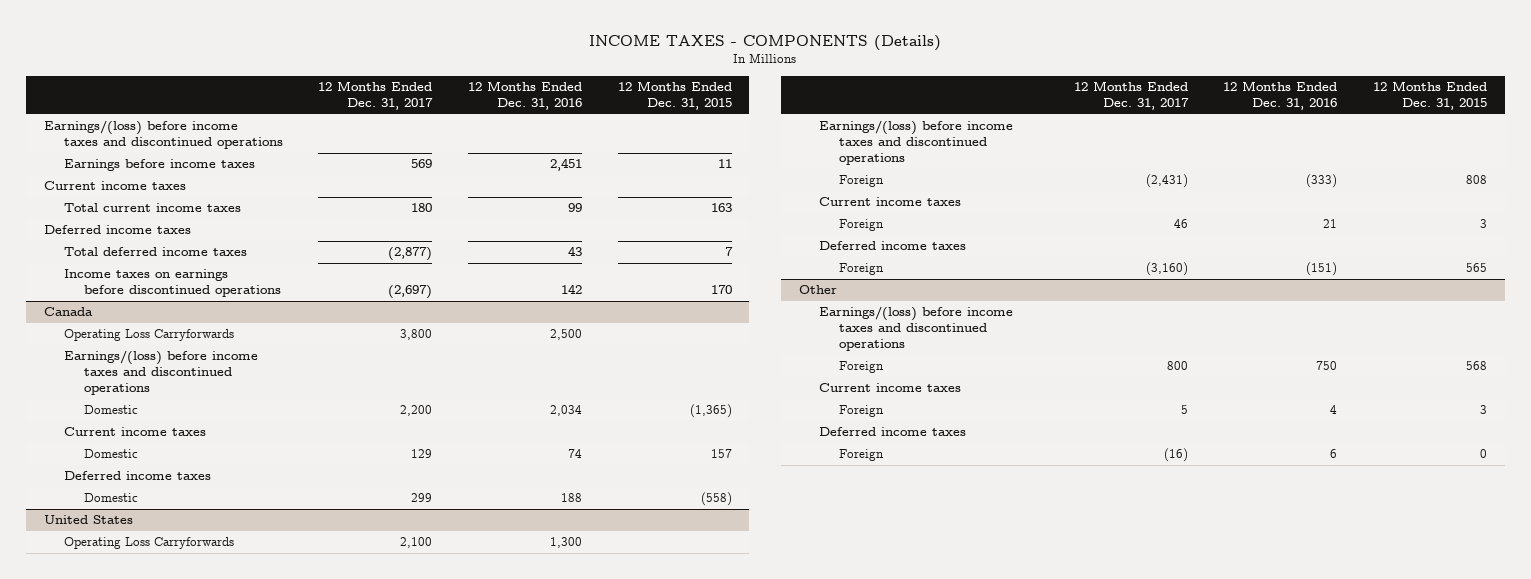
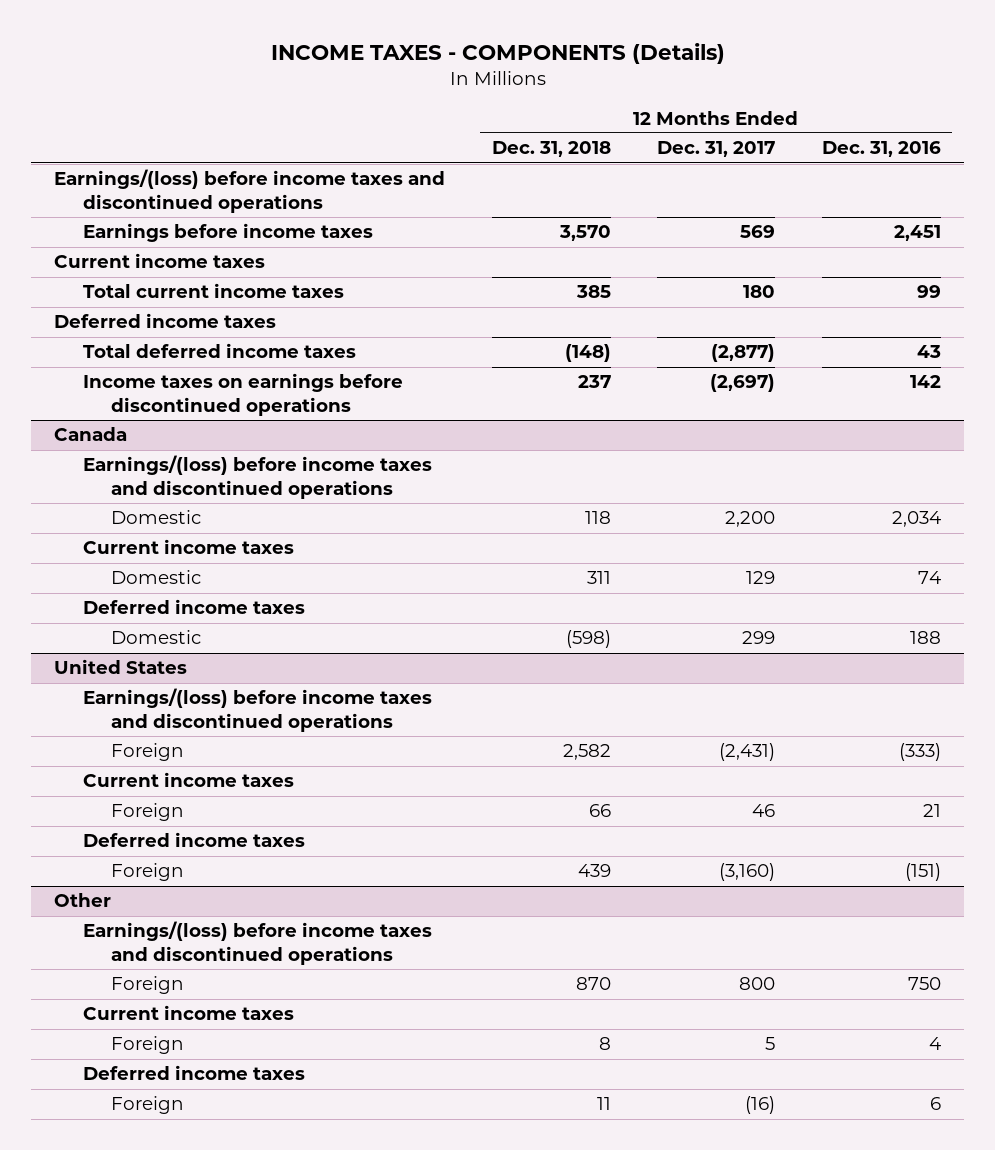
[617,81,732,111] 12 Months Ended Dec. 31, 2015 -> none
none -> [491,141,611,158] Dec. 31, 2018
[63,329,234,342] Operating Loss Carryforwards -> none
[63,537,234,550] Operating Loss Carryforwards -> none

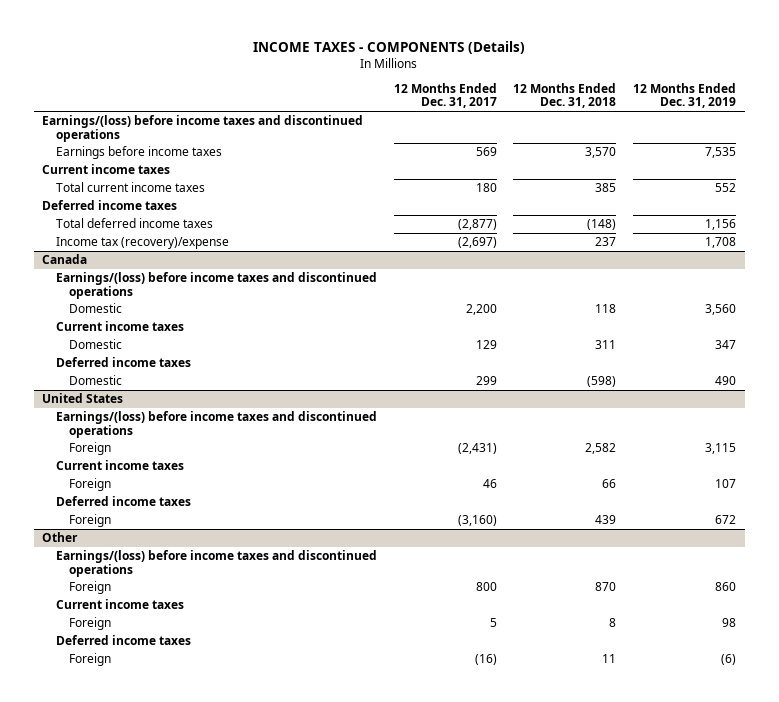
[821,141,941,158] Dec. 31, 2016 -> none
none -> [633,82,737,109] 12 Months Ended Dec. 31, 2019
[82,373,403,416] Income taxes on earnings before discontinued operations -> [55,237,229,250] Income tax (recovery)/expense

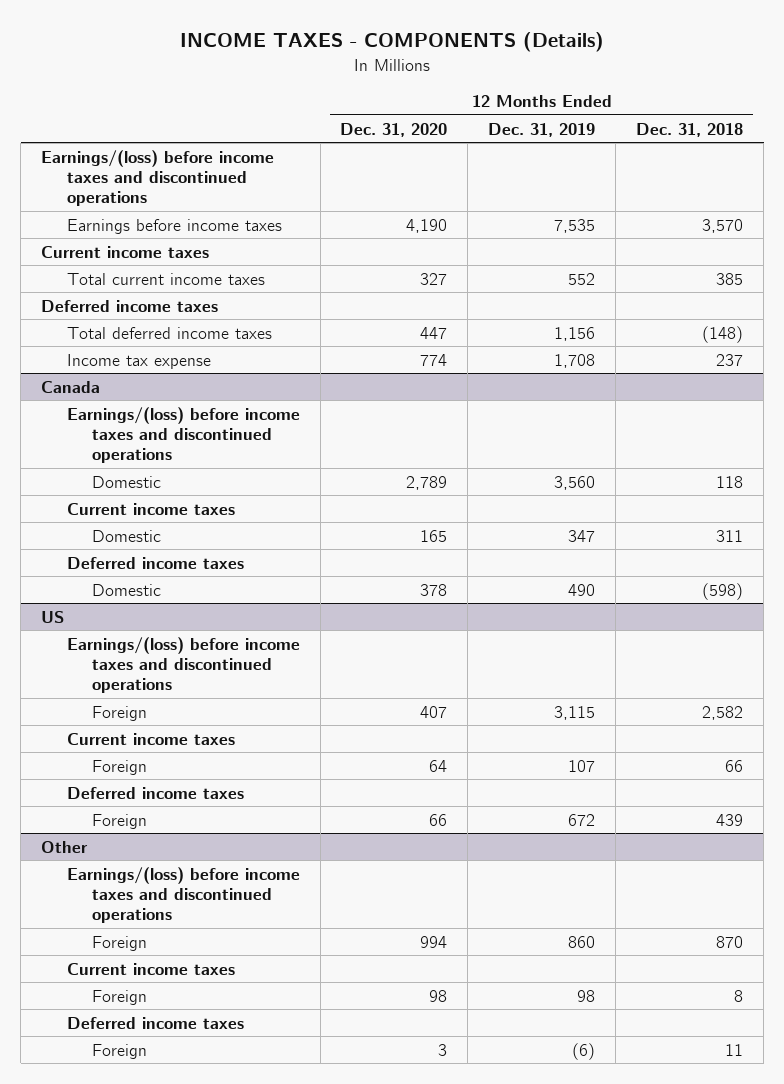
[393,82,497,109] 12 Months Ended Dec. 31, 2017 -> none
none -> [340,122,448,137] Dec. 31, 2020
[55,237,229,250] Income tax (recovery)/expense -> [66,353,211,369] Income tax expense
[42,393,124,404] United States -> [40,610,64,623] US

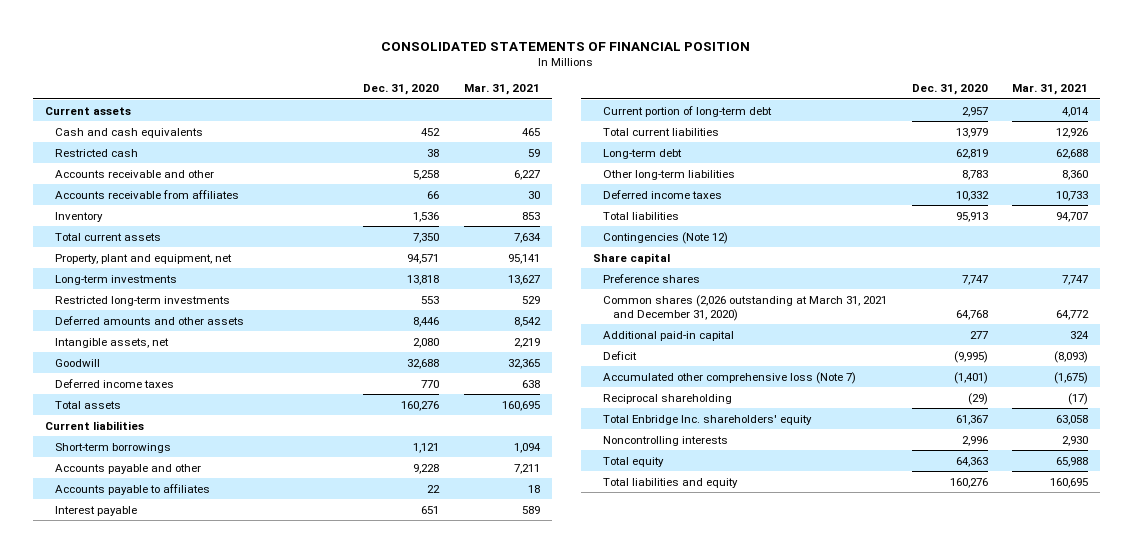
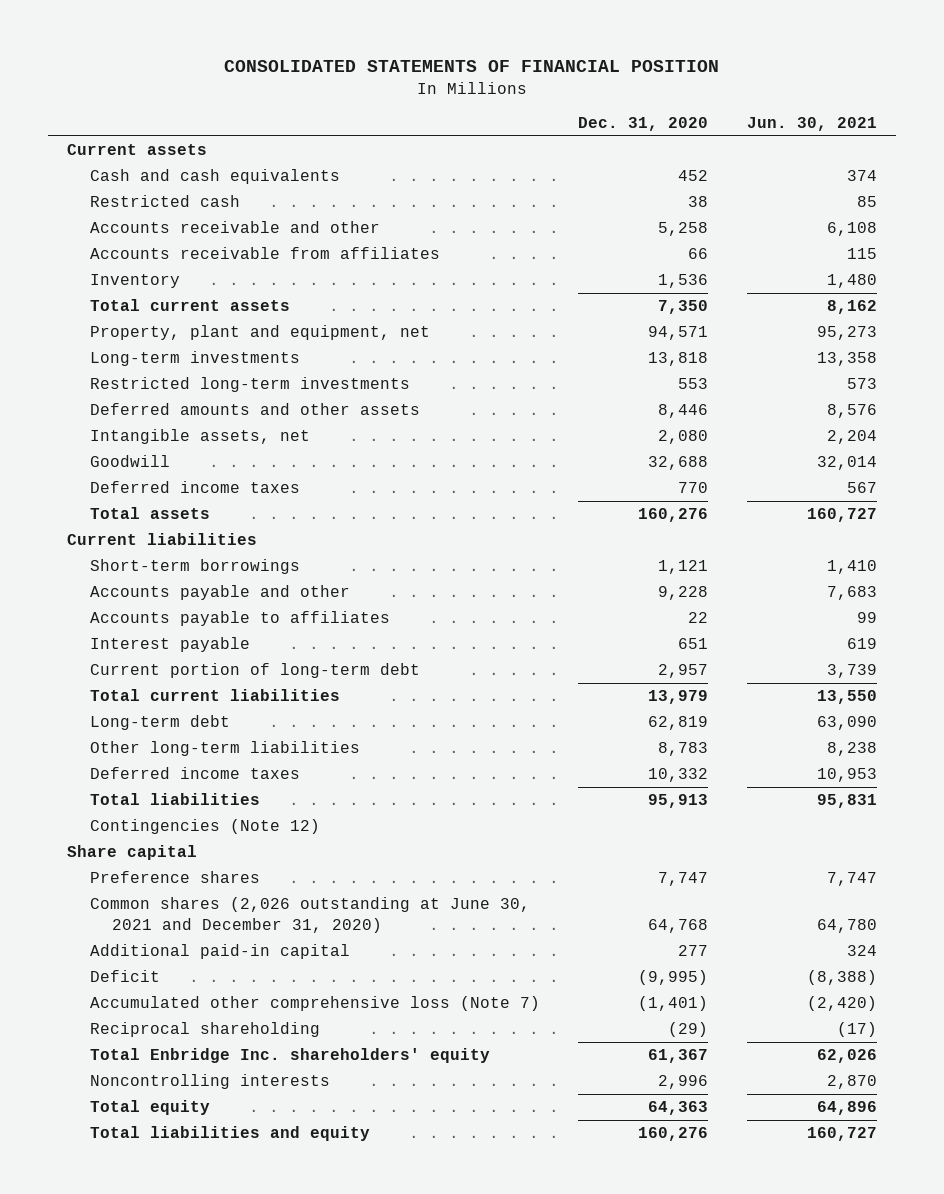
[463,84,540,96] Mar. 31, 2021 -> none
none -> [746,116,877,131] Jun. 30, 2021
[603,294,888,321] Common shares (2,026 outstanding at March 31, 2021 and December 31, 2020) -> [89,897,530,933] Common shares (2,026 outstanding at June 30, 2021 and December 31, 2020)

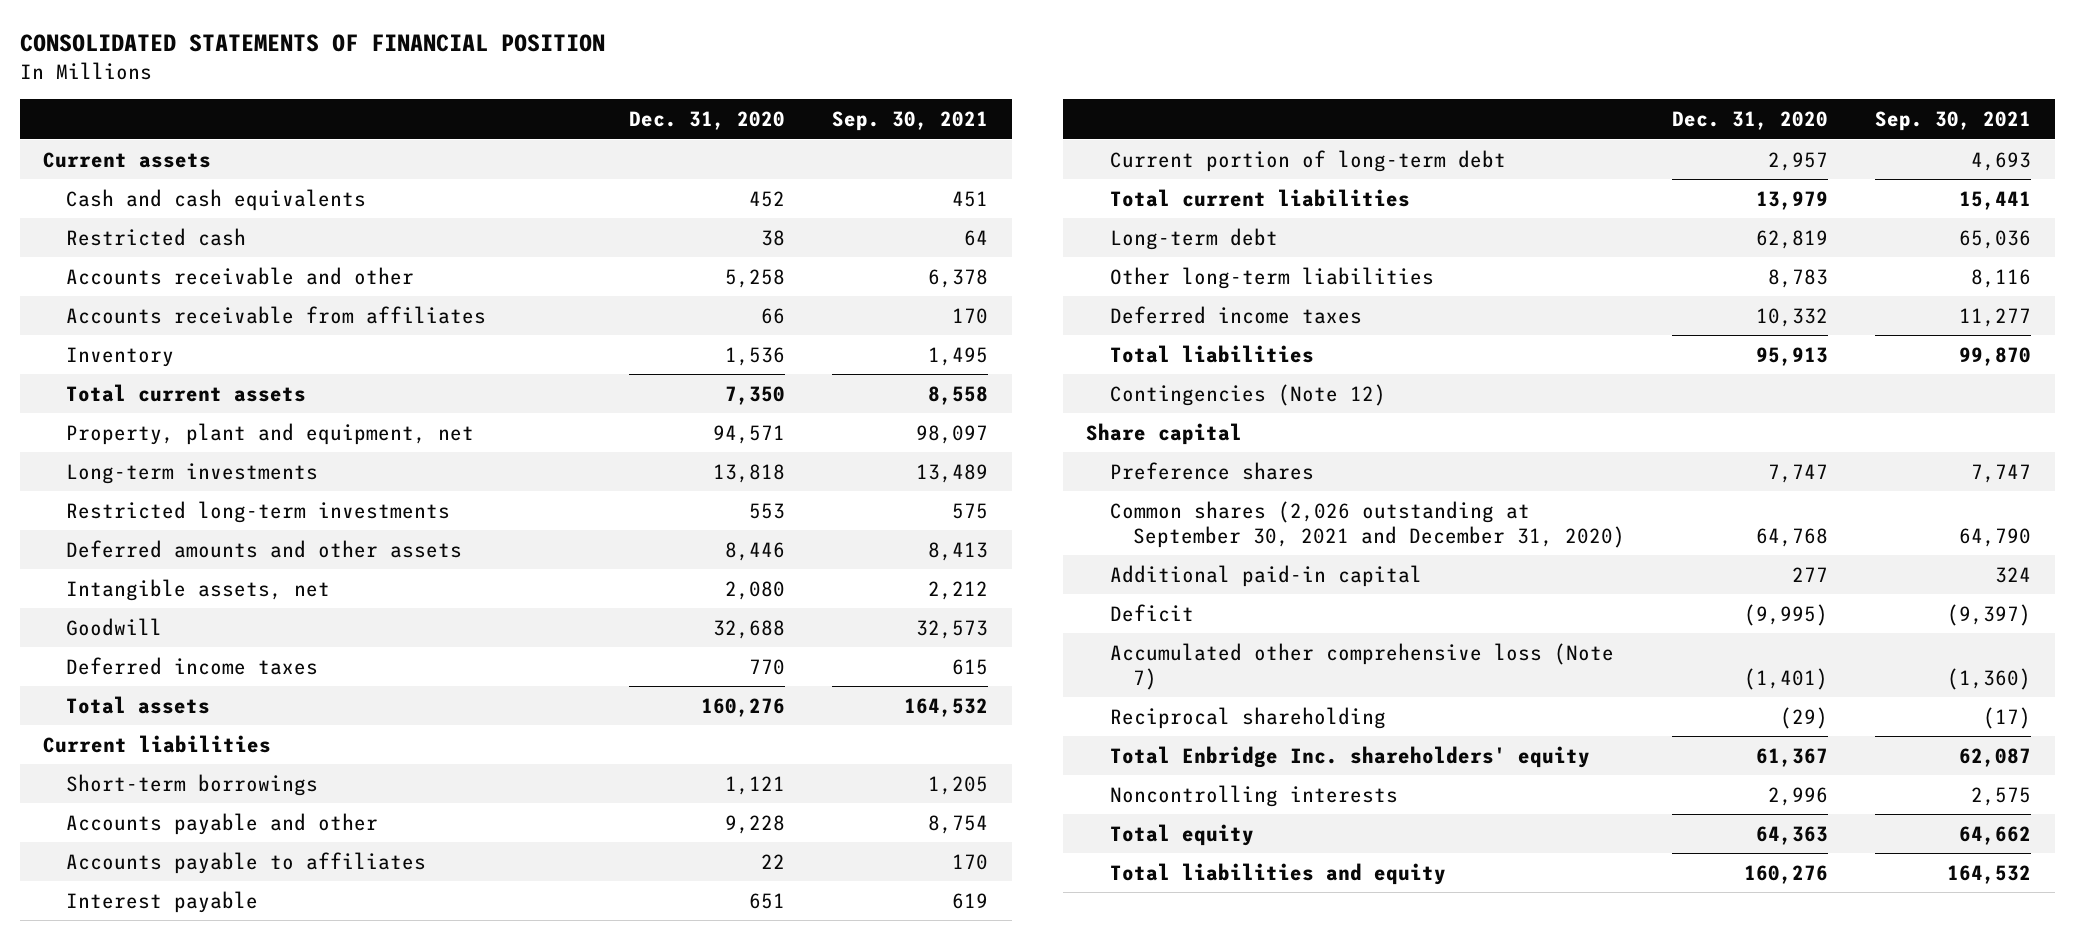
[746,116,877,131] Jun. 30, 2021 -> none
none -> [832,110,989,131] Sep. 30, 2021
[89,897,530,933] Common shares (2,026 outstanding at June 30, 2021 and December 31, 2020) -> [1109,500,1625,548] Common shares (2,026 outstanding at September 30, 2021 and December 31, 2020)

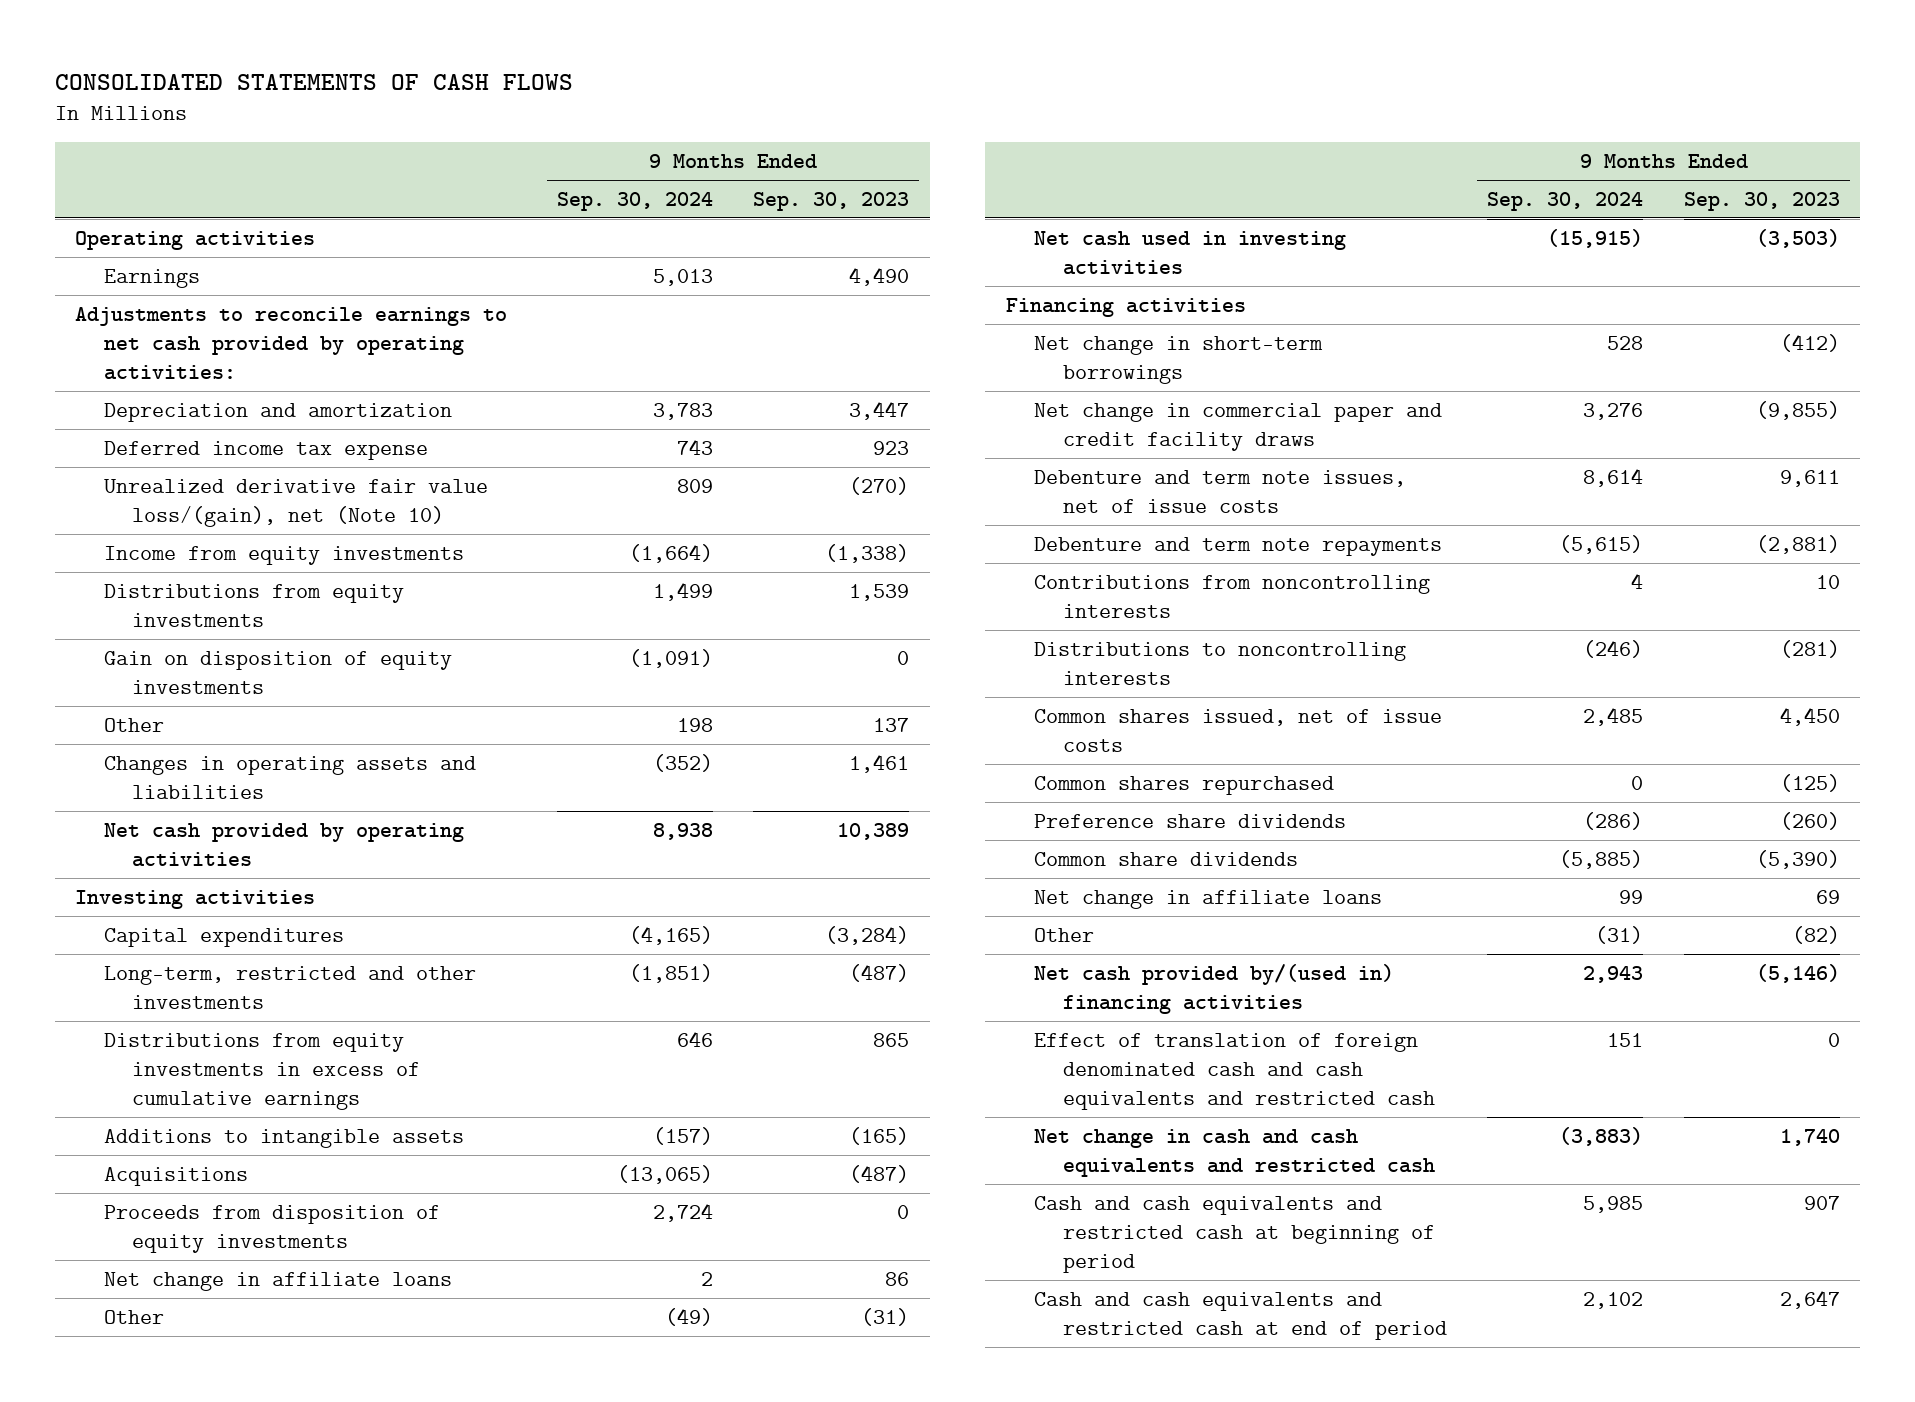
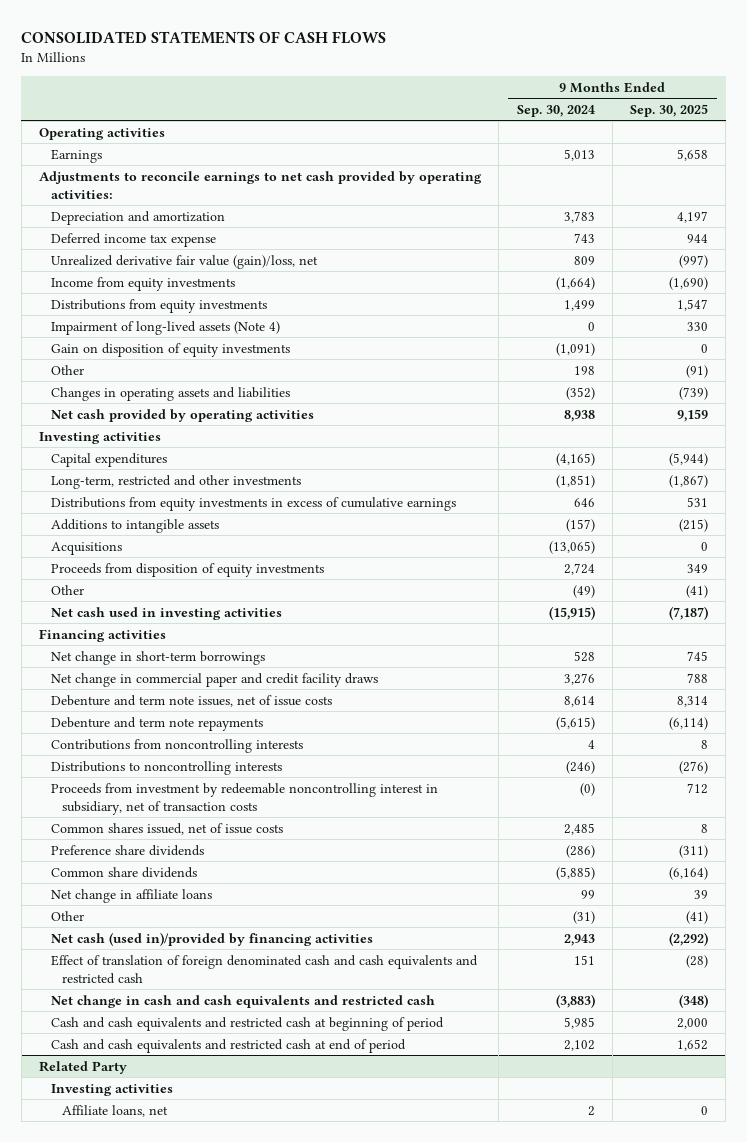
[753,191,910,211] Sep. 30, 2023 -> none
none -> [629,103,708,117] Sep. 30, 2025
[103,478,488,527] Unrealized derivative fair value loss/(gain), net (Note 10) -> [50,254,318,269] Unrealized derivative fair value (gain)/loss, net
none -> [50,320,280,335] Impairment of long-lived assets (Note 4)
[103,1271,452,1291] Net change in affiliate loans -> none
none -> [50,782,438,815] Proceeds from investment by redeemable noncontrolling interest in subsidiary, net of transaction costs
[1034,775,1335,795] Common shares repurchased -> none
[1034,963,1395,1014] Net cash provided by/(used in) financing activities -> [50,931,373,946] Net cash (used in)/provided by financing activities
none -> [39,1060,128,1074] Related Party
none -> [50,1083,173,1096] Investing activities
none -> [62,1104,169,1117] Affiliate loans, net

